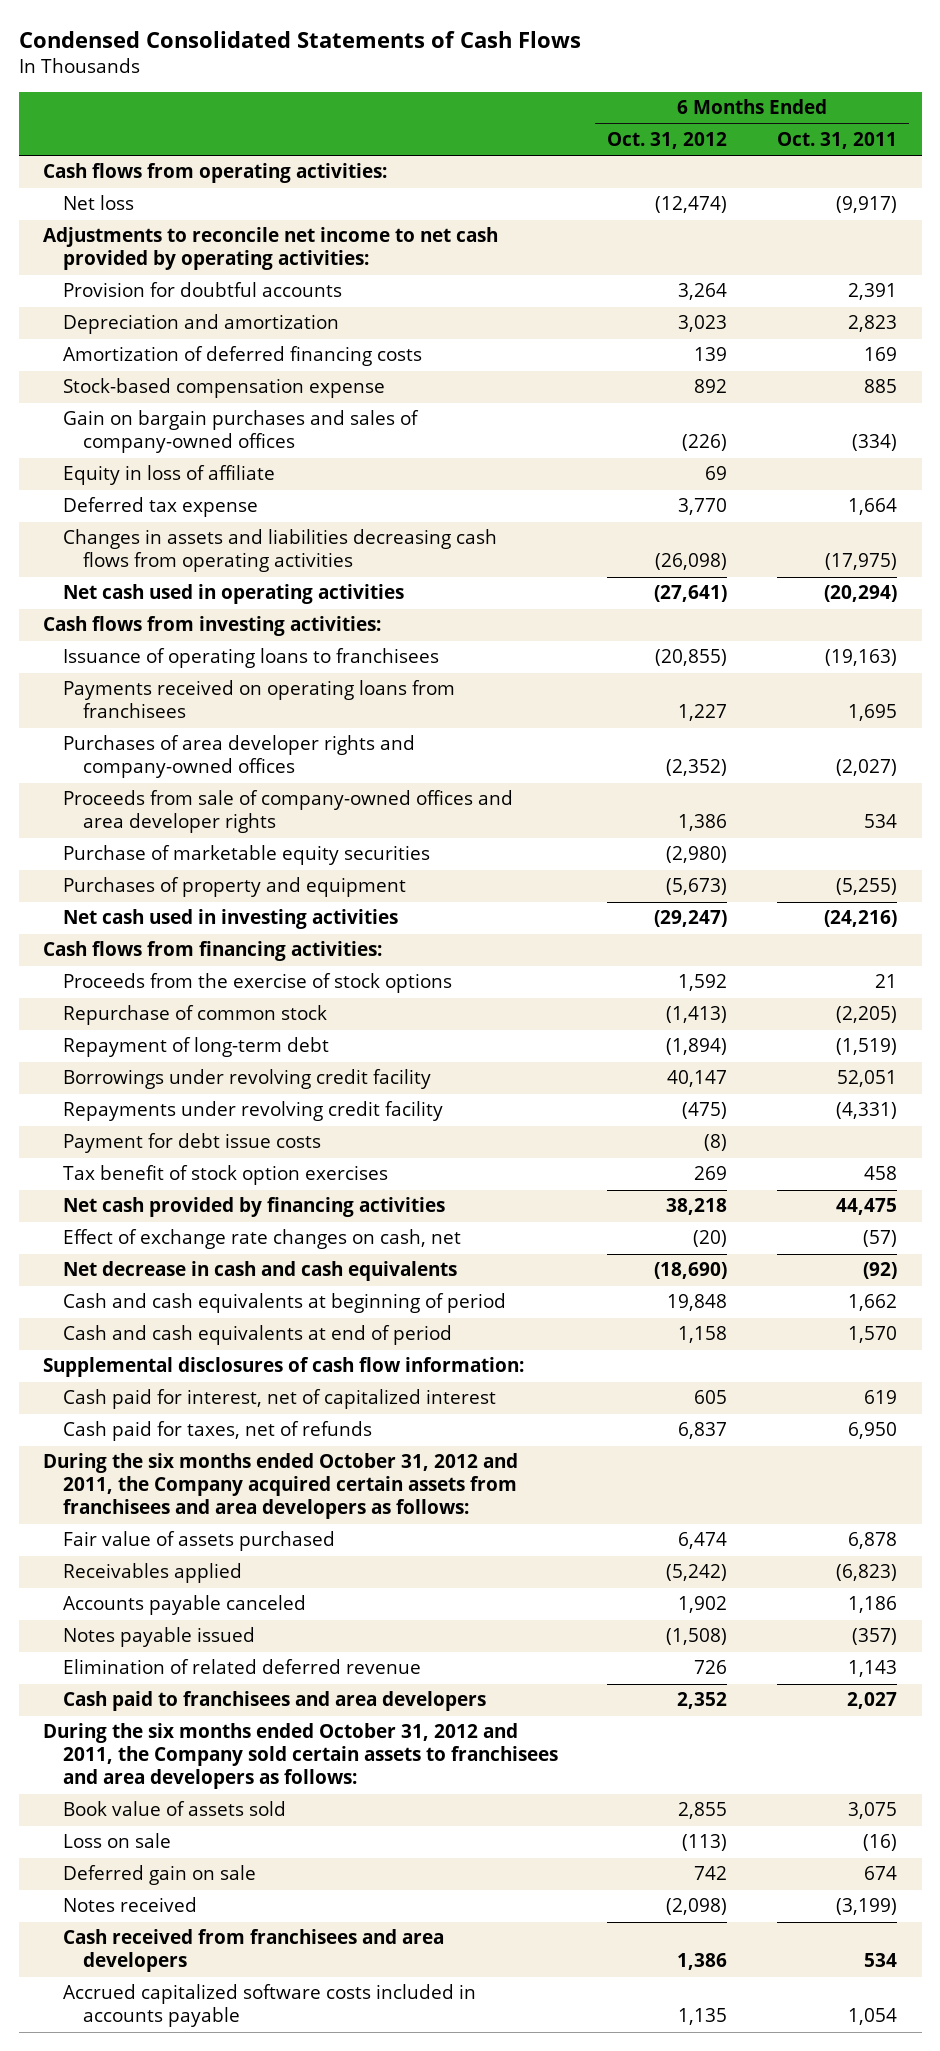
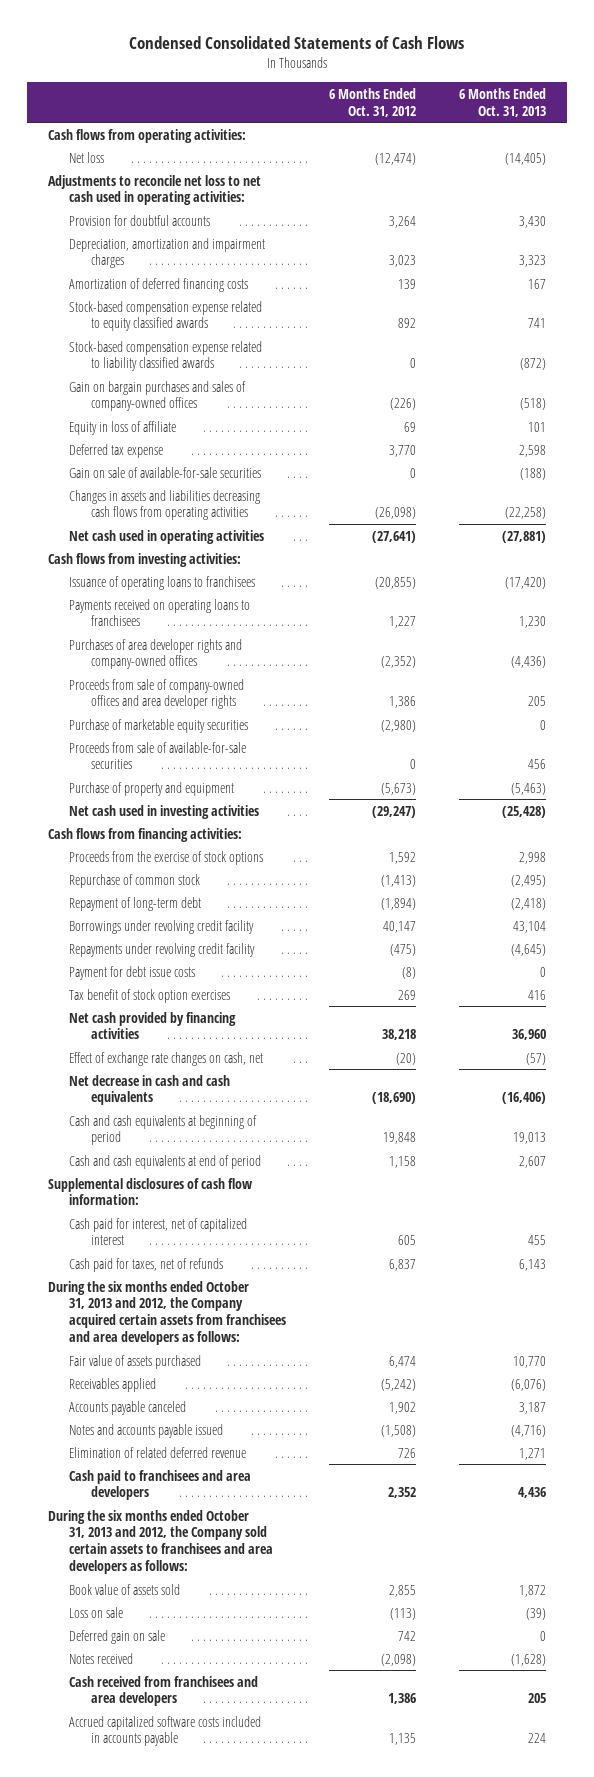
[776,131,897,149] Oct. 31, 2011 -> none
none -> [458,87,546,117] 6 Months Ended Oct. 31, 2013
[43,227,499,271] Adjustments to reconcile net income to net cash provided by operating activities: -> [48,174,262,206] Adjustments to reconcile net loss to net cash used in operating activities:
[62,314,339,335] Depreciation and amortization -> [69,237,266,269] Depreciation, amortization and impairment charges
[62,378,385,399] Stock-based compensation expense -> [69,300,263,332] Stock-based compensation expense related to equity classified awards
none -> [69,340,263,372] Stock-based compensation expense related to liability classified awards
none -> [69,466,262,478] Gain on sale of available-for-sale securities
[62,680,455,719] Payments received on operating loans from franchisees -> [69,598,251,627] Payments received on operating loans to franchisees
none -> [69,741,247,770] Proceeds from sale of available-for-sale securities
[62,877,406,898] Purchases of property and equipment -> [69,781,235,796] Purchase of property and equipment
[43,1453,519,1520] During the six months ended October 31, 2012 and 2011, the Company acquired certain assets from franchisees and area developers as follows: -> [48,1280,287,1346] During the six months ended October 31, 2013 and 2012, the Company acquired certain assets from franchisees and area developers as follows:
[62,1627,255,1648] Notes payable issued -> [69,1423,224,1438] Notes and accounts payable issued
[43,1723,558,1790] During the six months ended October 31, 2012 and 2011, the Company sold certain assets to franchisees and area developers as follows: -> [48,1509,274,1575] During the six months ended October 31, 2013 and 2012, the Company sold certain assets to franchisees and area developers as follows:

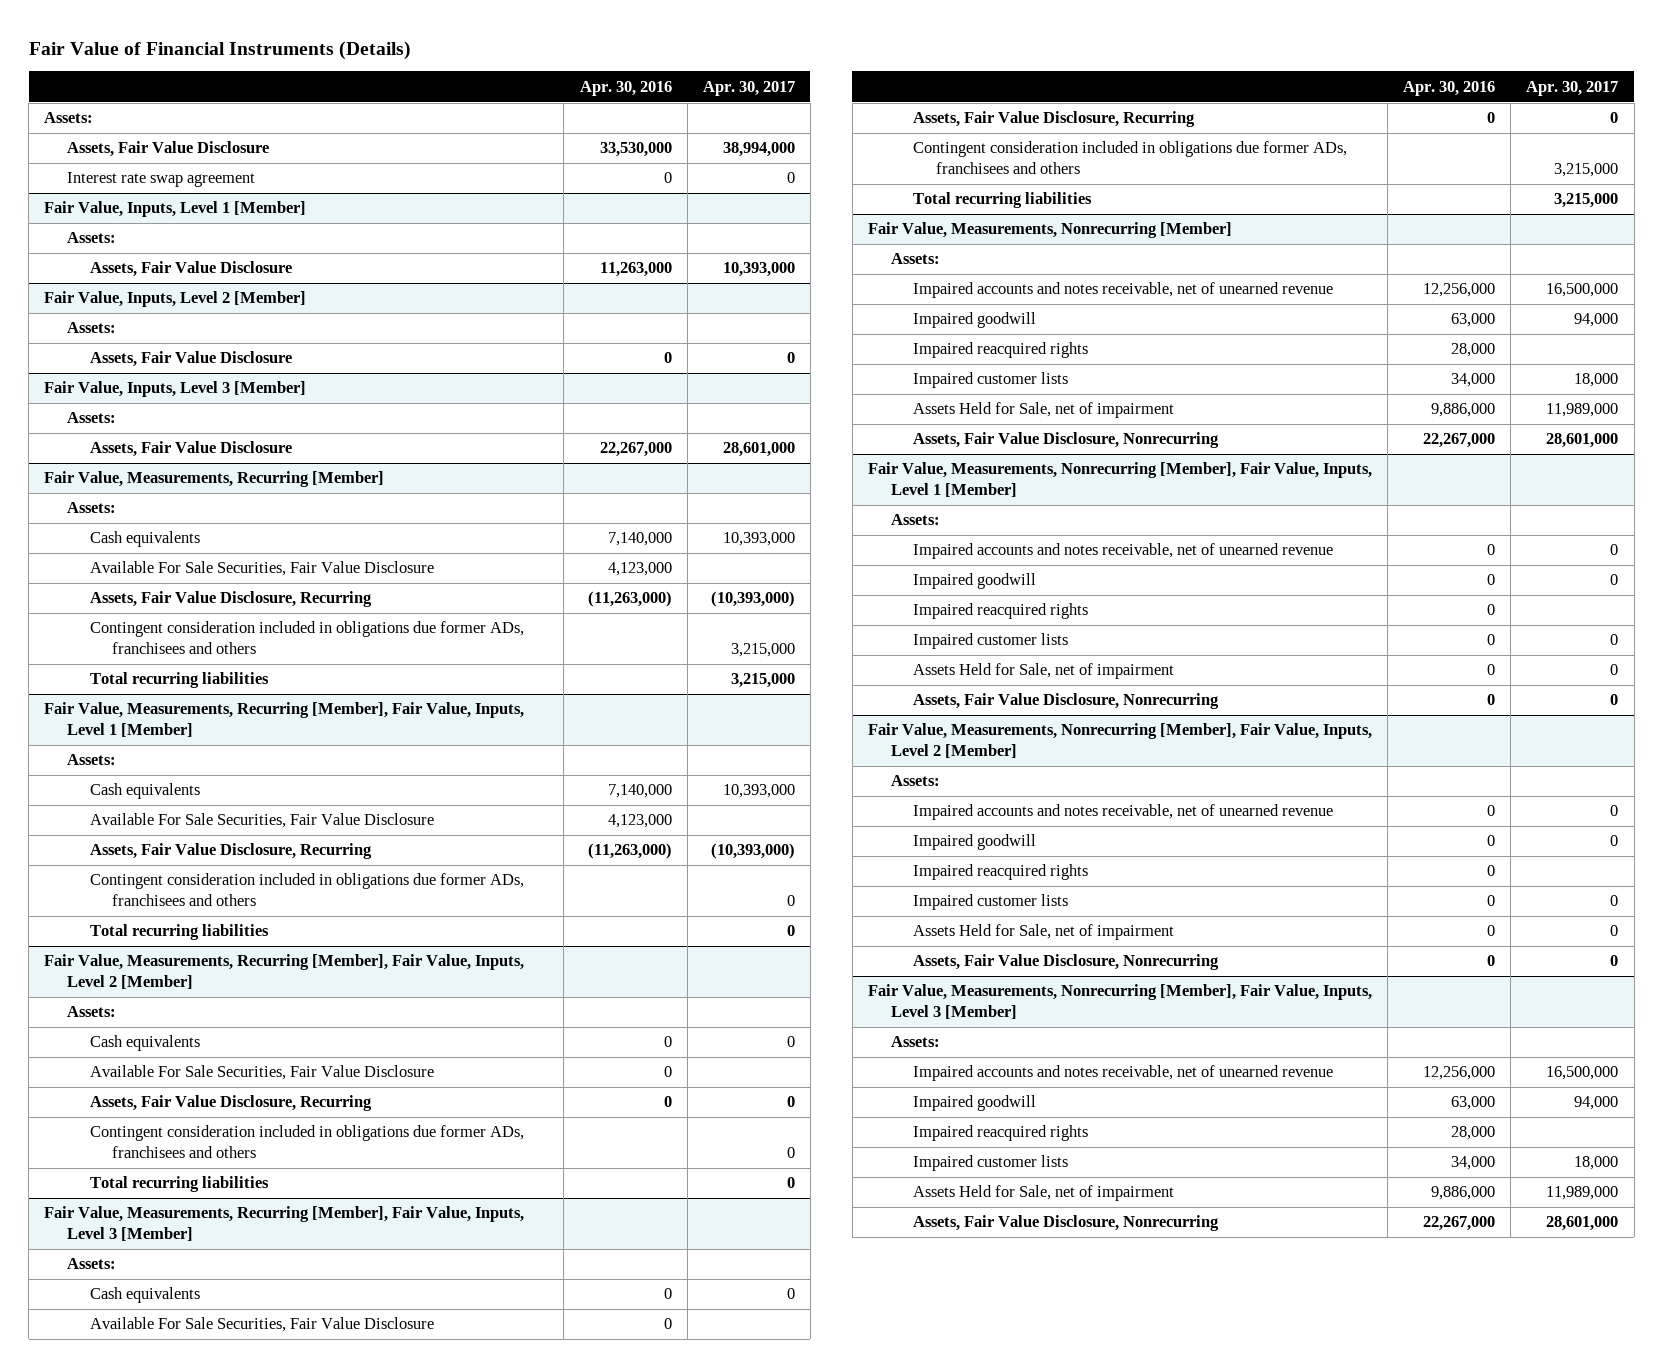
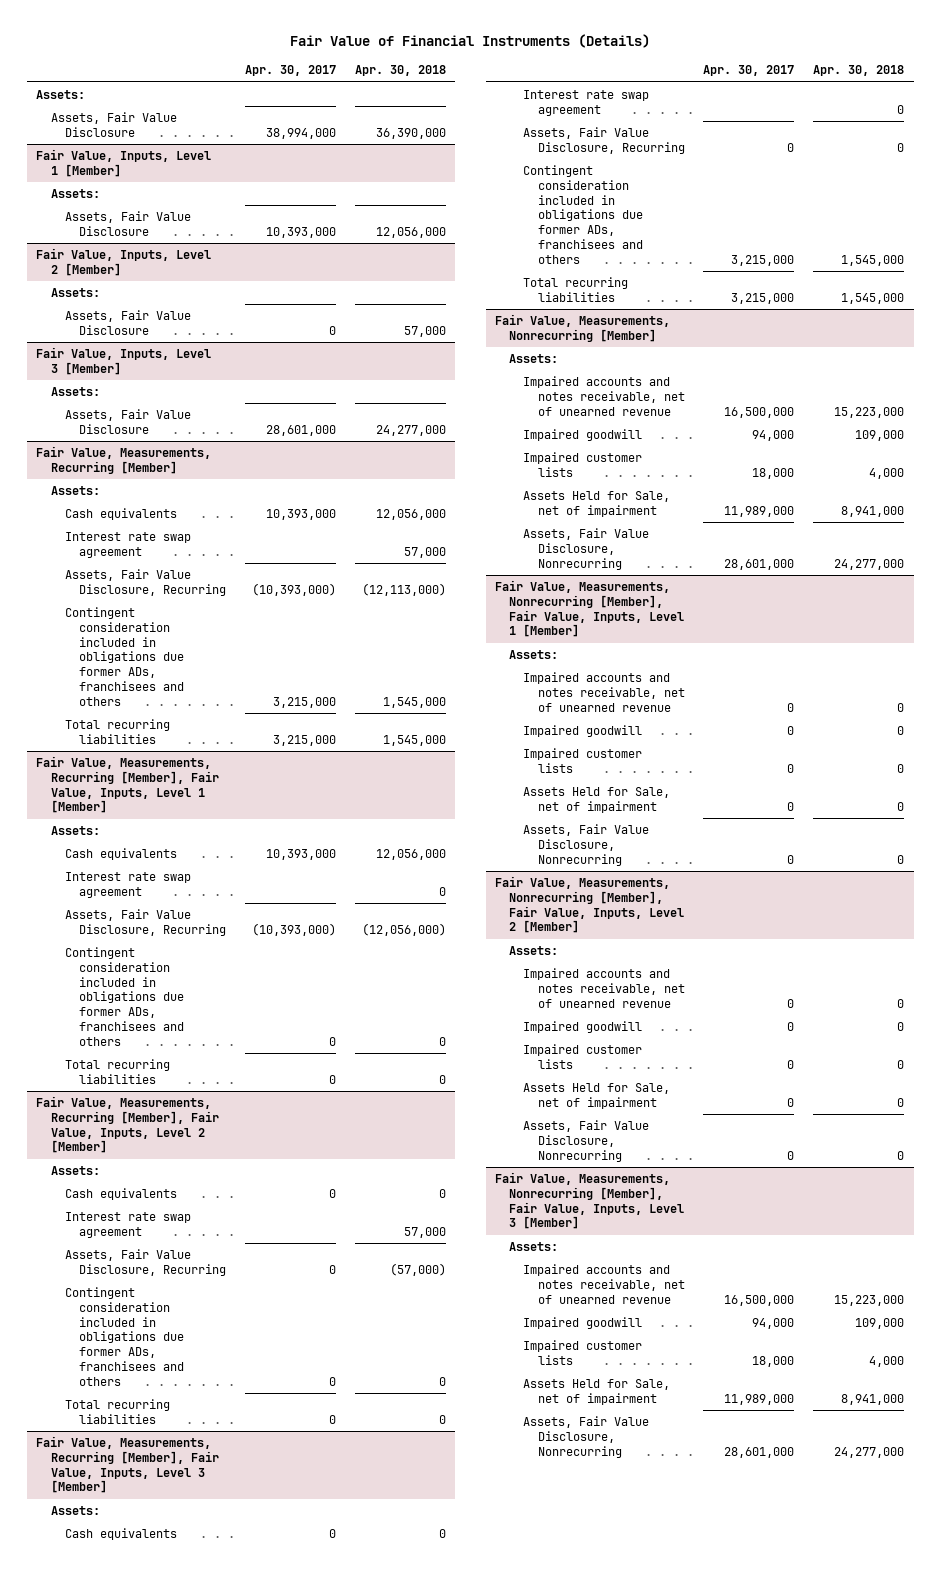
[579,80,672,96] Apr. 30, 2016 -> none
none -> [354,65,446,77] Apr. 30, 2018
[66,172,255,188] Interest rate swap agreement -> none
[89,561,434,577] Available For Sale Securities, Fair Value Disclosure -> none
none -> [64,532,191,558] Interest rate swap agreement
[89,813,434,829] Available For Sale Securities, Fair Value Disclosure -> none
none -> [64,872,191,898] Interest rate swap agreement
[89,1065,434,1081] Available For Sale Securities, Fair Value Disclosure -> none
none -> [64,1212,191,1238] Interest rate swap agreement
[89,1317,434,1333] Available For Sale Securities, Fair Value Disclosure -> none
none -> [523,90,650,116] Interest rate swap agreement
[913,342,1089,359] Impaired reacquired rights -> none
[913,603,1089,620] Impaired reacquired rights -> none
[913,864,1089,881] Impaired reacquired rights -> none
[913,1125,1089,1142] Impaired reacquired rights -> none

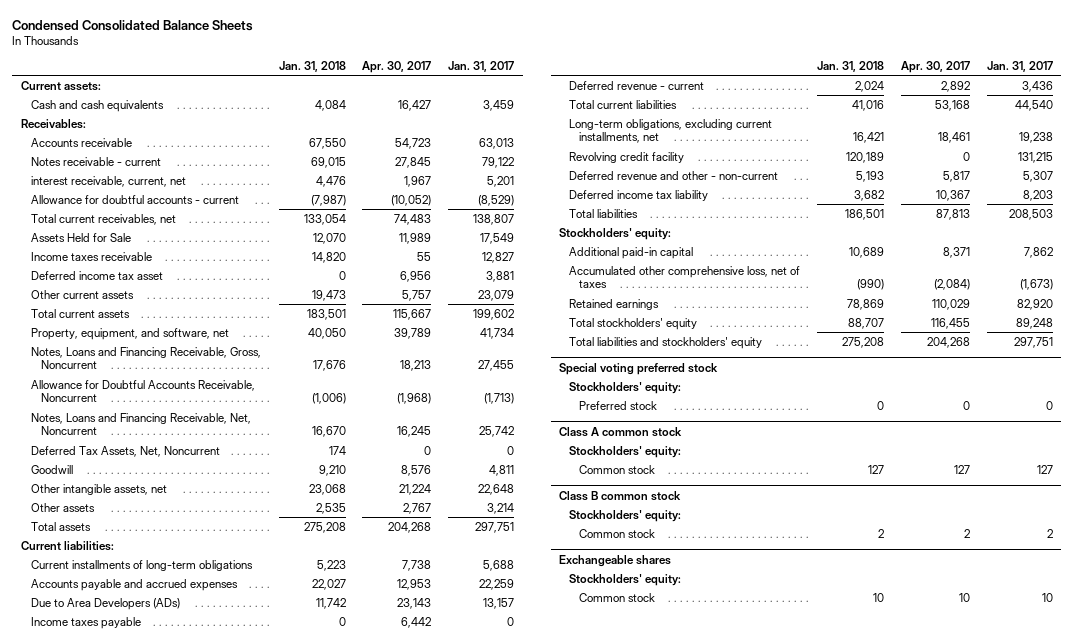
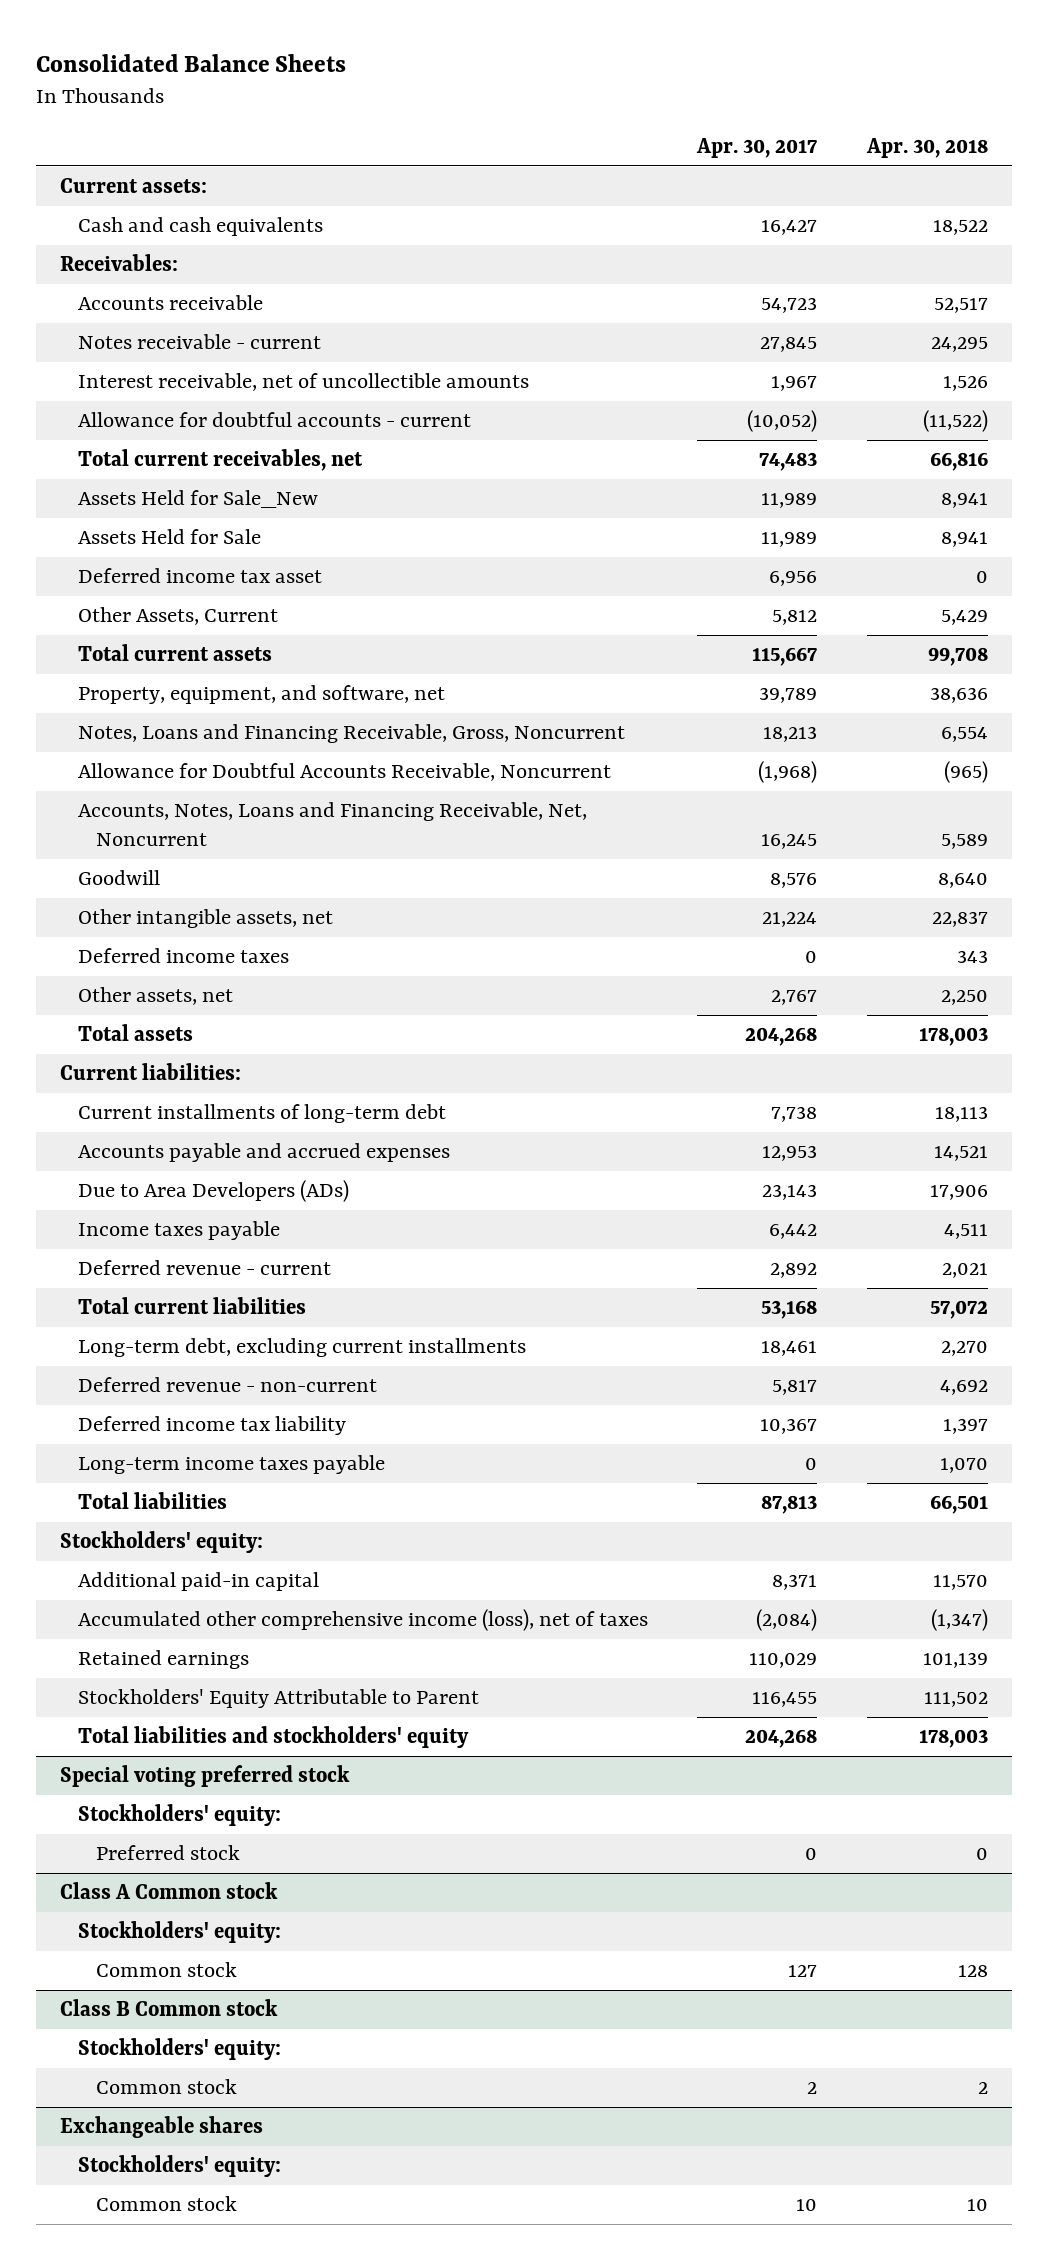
[12,19,254,31] Condensed Consolidated Balance Sheets -> [35,53,346,72] Consolidated Balance Sheets
[278,60,346,72] Jan. 31, 2018 -> none
[448,60,515,72] Jan. 31, 2017 -> none
none -> [865,137,988,158] Apr. 30, 2018
[30,175,186,187] interest receivable, current, net -> [78,373,530,392] Interest receivable, net of uncollectible amounts
none -> [78,490,319,509] Assets Held for Sale_New
[30,251,152,261] Income taxes receivable -> none
[30,289,134,299] Other current assets -> [78,607,279,626] Other Assets, Current
[402,289,432,301] 5,757 -> [772,610,818,626] 5,812
[30,445,220,457] Deferred Tax Assets, Net, Noncurrent -> none
[30,412,251,436] Notes, Loans and Financing Receivable, Net, Noncurrent -> [78,802,588,847] Accounts, Notes, Loans and Financing Receivable, Net, Noncurrent
none -> [78,948,290,964] Deferred income taxes
[30,502,95,512] Other assets -> [78,987,234,1006] Other assets, net
[30,559,253,571] Current installments of long-term obligations -> [78,1104,447,1124] Current installments of long-term debt
[569,151,685,163] Revolving credit facility -> none
[569,118,773,144] Long-term obligations, excluding current installments, net -> [78,1338,527,1358] Long-term debt, excluding current installments
[569,170,779,180] Deferred revenue and other - non-current -> [78,1377,378,1393] Deferred revenue - non-current
none -> [78,1455,386,1475] Long-term income taxes payable
[569,265,801,289] Accumulated other comprehensive loss, net of taxes -> [78,1609,649,1632] Accumulated other comprehensive income (loss), net of taxes
[569,317,698,330] Total stockholders' equity -> [78,1689,480,1709] Stockholders' Equity Attributable to Parent
[559,426,683,437] Class A common stock -> [60,1882,279,1900] Class A Common stock
[559,490,682,501] Class B common stock -> [60,1999,279,2017] Class B Common stock

